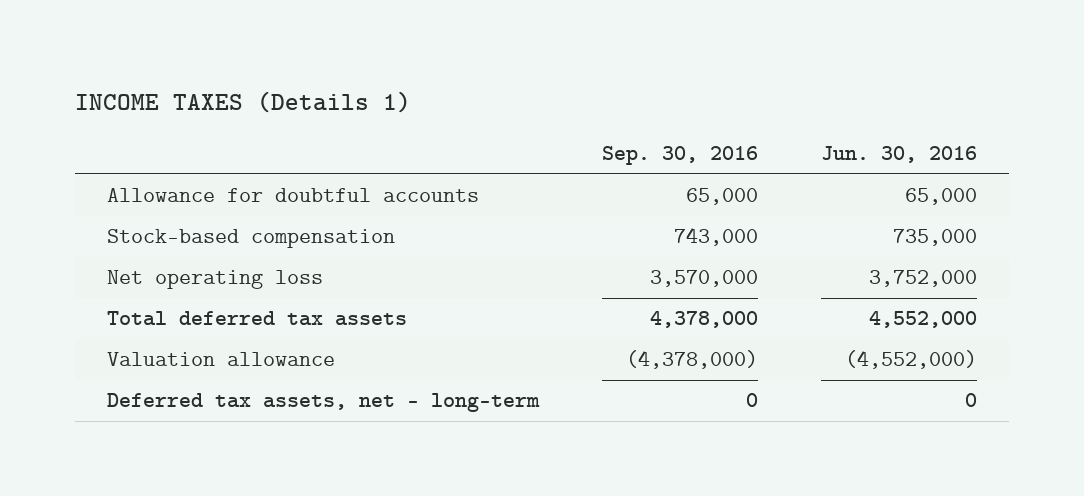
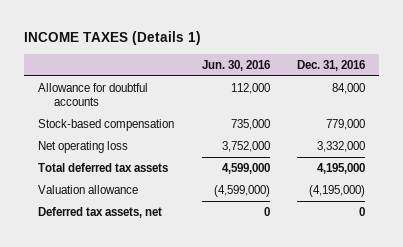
[602,146,759,166] Sep. 30, 2016 -> none
none -> [297,59,366,71] Dec. 31, 2016
[905,188,978,206] 65,000 -> [230,83,270,95] 112,000
[869,311,978,329] 4,552,000 -> [221,163,270,175] 4,599,000
[845,350,978,370] (4,552,000) -> [213,185,270,198] (4,599,000)
[106,393,540,413] Deferred tax assets, net - long-term -> [37,207,162,219] Deferred tax assets, net

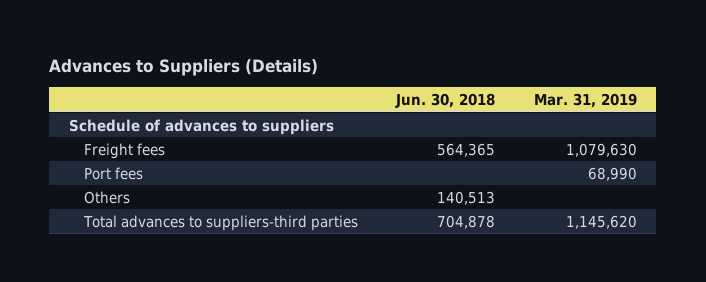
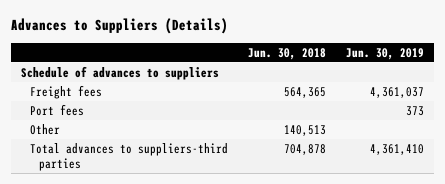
[534,92,638,108] Mar. 31, 2019 -> none
none -> [346,47,425,60] Jun. 30, 2019
[83,190,130,204] Others -> [29,123,60,135] Other

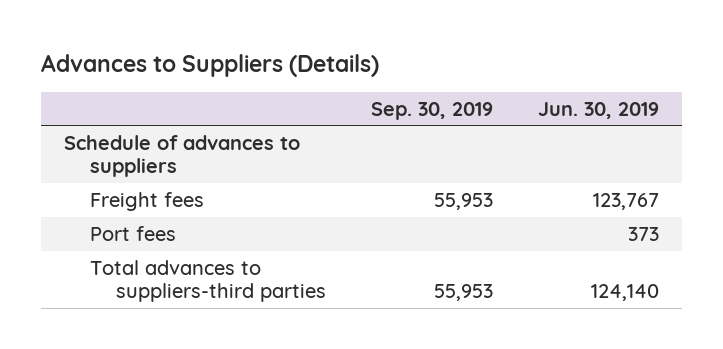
[247,47,326,60] Jun. 30, 2018 -> none
none -> [371,101,494,120] Sep. 30, 2019
[370,86,425,98] 4,361,037 -> [593,192,660,210] 123,767
[29,123,60,135] Other -> none
[370,143,425,155] 4,361,410 -> [591,284,660,302] 124,140

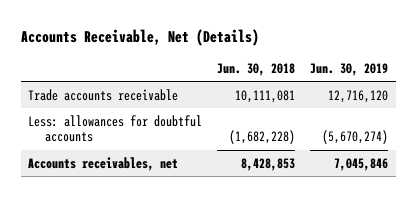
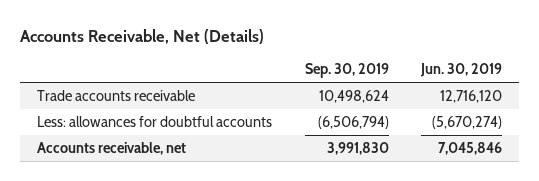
[217,62,296,76] Jun. 30, 2018 -> none
none -> [304,63,389,79] Sep. 30, 2019
[28,156,179,171] Accounts receivables, net -> [36,141,186,155] Accounts receivable, net

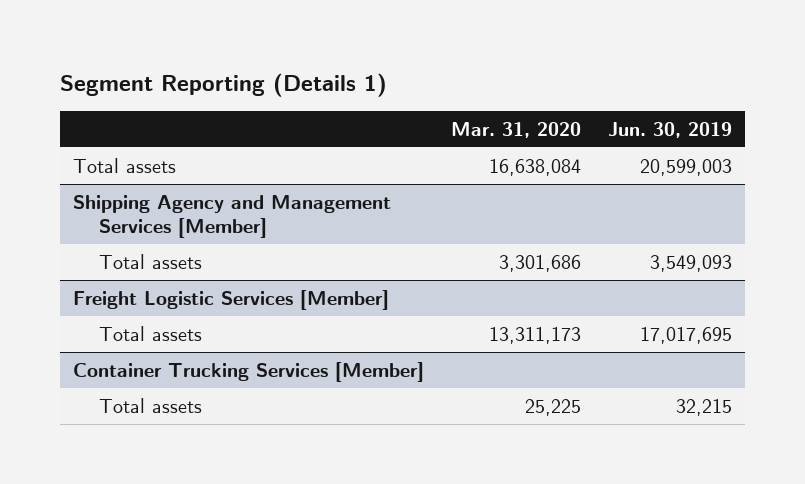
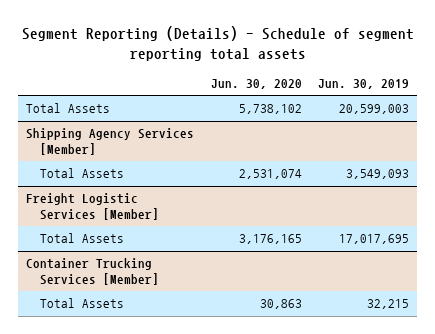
[59,73,387,98] Segment Reporting (Details 1) -> [21,25,414,61] Segment Reporting (Details) - Schedule of segment reporting total assets
[450,122,581,139] Mar. 31, 2020 -> none
none -> [210,79,302,90] Jun. 30, 2020
[73,157,177,173] Total assets -> [26,103,111,114] Total Assets
[73,194,392,239] Shipping Agency and Management Services [Member] -> [26,128,195,155] Shipping Agency Services [Member]
[99,253,203,269] Total assets -> [40,168,125,179] Total Assets
[99,325,203,341] Total assets -> [40,233,125,244] Total Assets
[99,397,203,413] Total assets -> [40,298,125,309] Total Assets

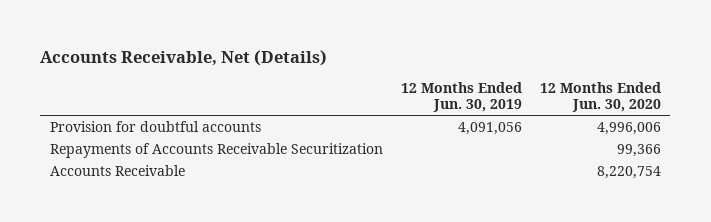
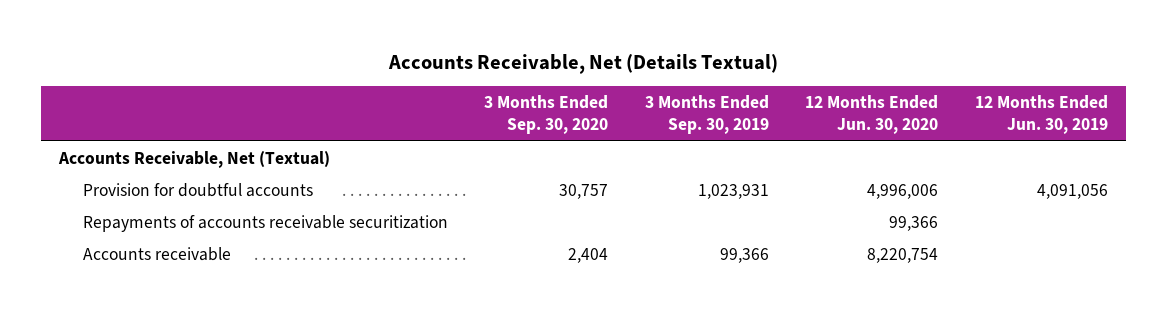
[40,49,328,66] Accounts Receivable, Net (Details) -> [387,53,778,74] Accounts Receivable, Net (Details Textual)
none -> [484,95,609,135] 3 Months Ended Sep. 30, 2020
none -> [644,95,769,135] 3 Months Ended Sep. 30, 2019
none -> [58,150,331,168] Accounts Receivable, Net (Textual)
[49,142,383,158] Repayments of Accounts Receivable Securitization -> [82,214,448,232] Repayments of accounts receivable securitization
[49,164,185,176] Accounts Receivable -> [82,246,231,261] Accounts receivable

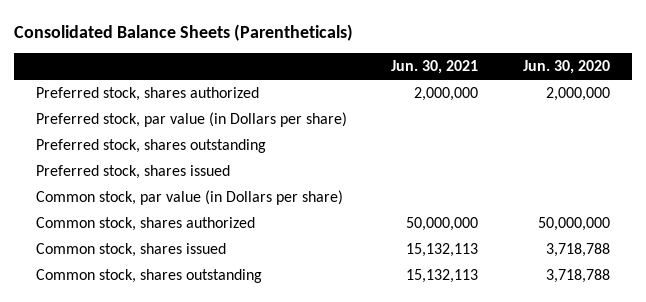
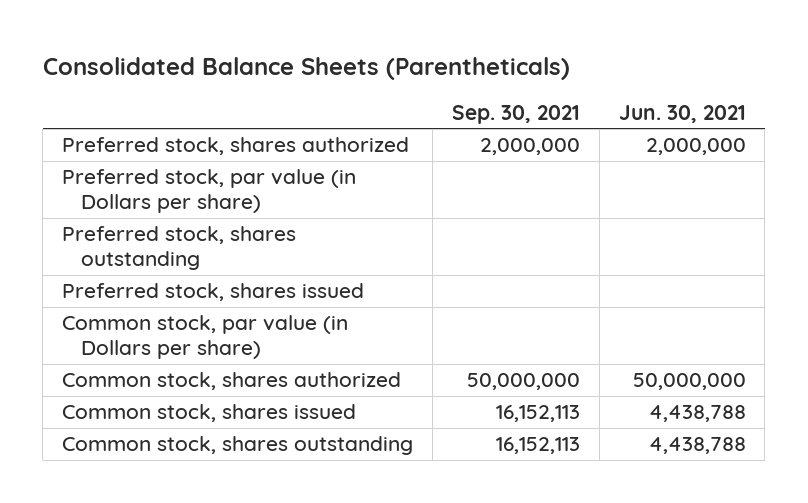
[522,60,610,75] Jun. 30, 2020 -> none
none -> [451,104,580,124] Sep. 30, 2021
[406,243,479,258] 15,132,113 -> [648,405,746,423] 4,438,788
[406,269,479,284] 15,132,113 -> [648,437,746,455] 4,438,788

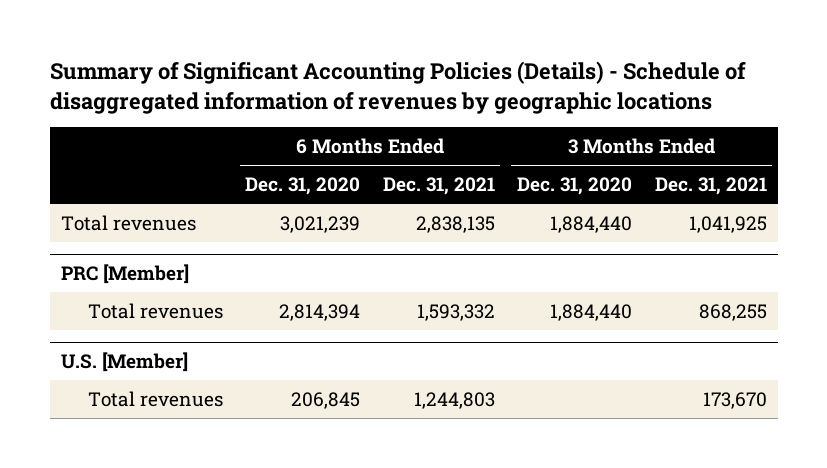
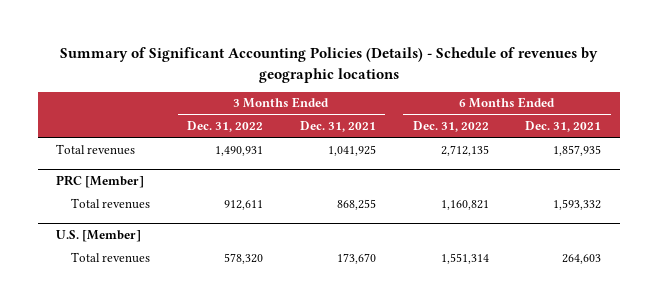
[49,61,746,114] Summary of Significant Accounting Policies (Details) - Schedule of disaggregated information of revenues by geographic locations -> [59,47,598,83] Summary of Significant Accounting Policies (Details) - Schedule of revenues by geographic locations
[245,177,361,196] Dec. 31, 2020 -> none
[517,177,633,196] Dec. 31, 2020 -> none
none -> [186,121,263,133] Dec. 31, 2022
none -> [412,121,489,133] Dec. 31, 2022
[415,215,495,233] 2,838,135 -> [553,144,602,156] 1,857,935
[413,391,495,409] 1,244,803 -> [562,253,602,264] 264,603

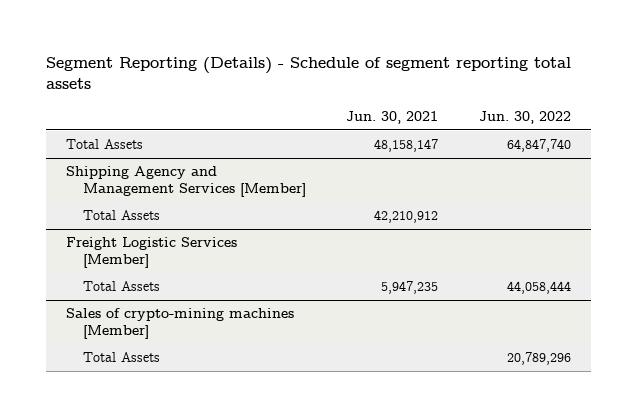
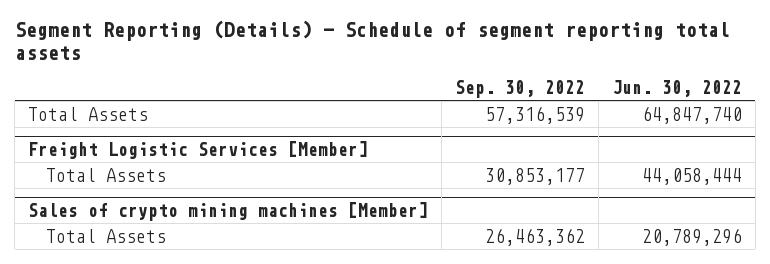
[346,111,439,125] Jun. 30, 2021 -> none
none -> [454,79,585,98] Sep. 30, 2022
[66,166,307,197] Shipping Agency and Management Services [Member] -> none
[83,210,161,221] Total Assets -> none
[66,308,295,339] Sales of crypto-mining machines [Member] -> [28,201,429,221] Sales of crypto mining machines [Member]

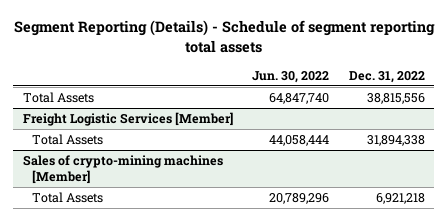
[454,79,585,98] Sep. 30, 2022 -> none
none -> [348,70,425,83] Dec. 31, 2022
[28,201,429,221] Sales of crypto mining machines [Member] -> [22,155,223,185] Sales of crypto-mining machines [Member]

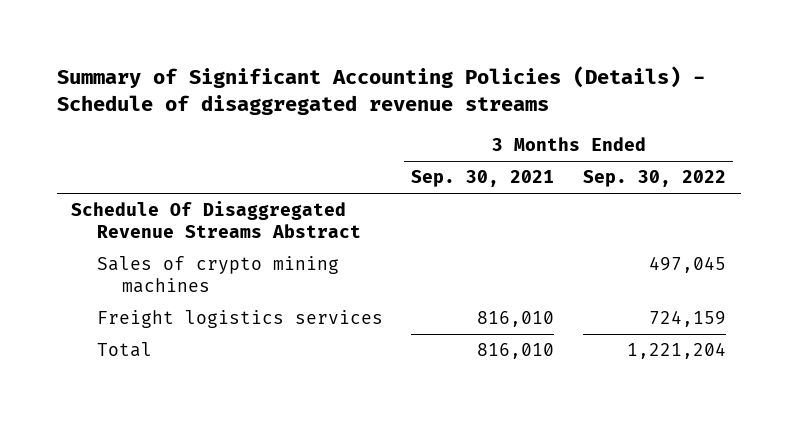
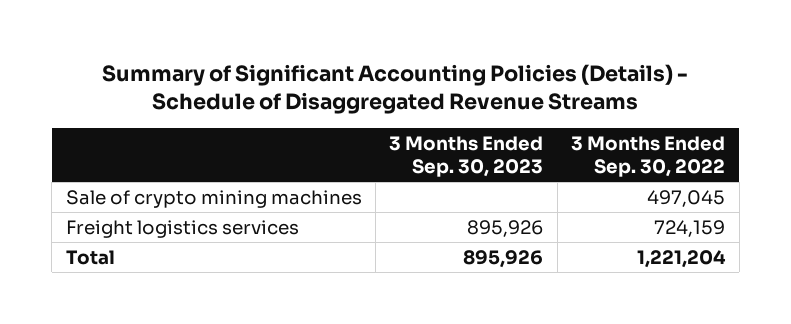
[56,65,705,116] Summary of Significant Accounting Policies (Details) - Schedule of disaggregated revenue streams -> [102,63,689,115] Summary of Significant Accounting Policies (Details) - Schedule of Disaggregated Revenue Streams
[411,170,555,188] Sep. 30, 2021 -> none
none -> [389,135,544,177] 3 Months Ended Sep. 30, 2023
[71,201,361,238] Schedule Of Disaggregated Revenue Streams Abstract -> none
[96,256,339,293] Sales of crypto mining machines -> [65,189,362,208] Sale of crypto mining machines

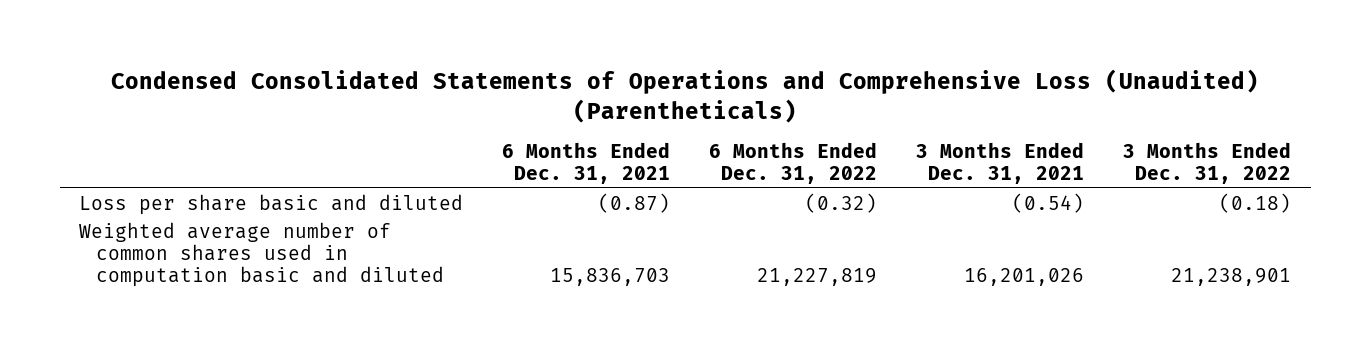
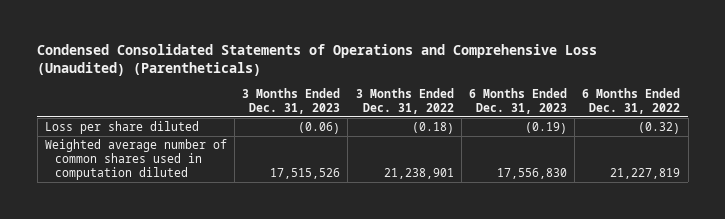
[502,142,671,185] 6 Months Ended Dec. 31, 2021 -> none
[916,142,1085,185] 3 Months Ended Dec. 31, 2021 -> none
none -> [242,88,341,114] 3 Months Ended Dec. 31, 2023
none -> [468,88,567,114] 6 Months Ended Dec. 31, 2023
[79,193,464,215] Loss per share basic and diluted -> [44,121,199,135] Loss per share diluted
[79,221,445,287] Weighted average number of common shares used in computation basic and diluted -> [44,139,227,180] Weighted average number of common shares used in computation diluted

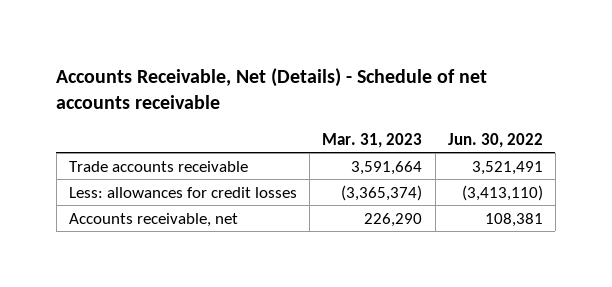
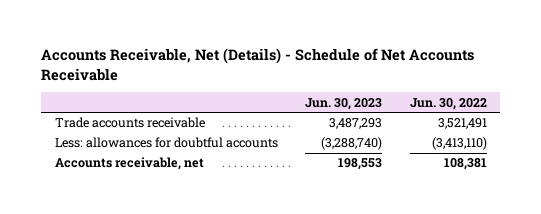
[56,67,488,110] Accounts Receivable, Net (Details) - Schedule of net accounts receivable -> [41,48,475,81] Accounts Receivable, Net (Details) - Schedule of Net Accounts Receivable
[322,132,423,148] Mar. 31, 2023 -> none
none -> [305,97,383,110] Jun. 30, 2023
[68,186,297,198] Less: allowances for credit losses -> [54,137,278,149] Less: allowances for doubtful accounts

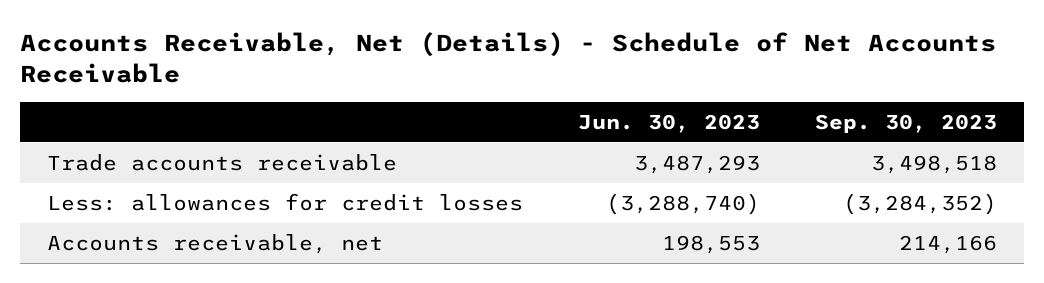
[409,97,487,110] Jun. 30, 2022 -> none
none -> [814,113,997,133] Sep. 30, 2023
[54,137,278,149] Less: allowances for doubtful accounts -> [47,192,524,211] Less: allowances for credit losses

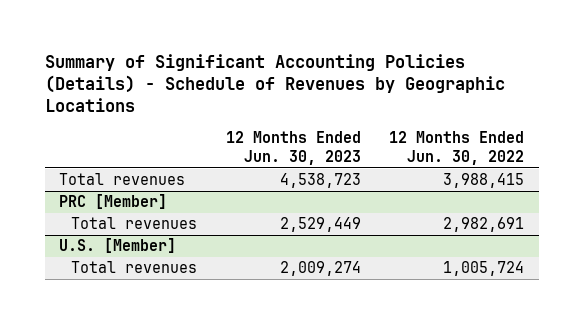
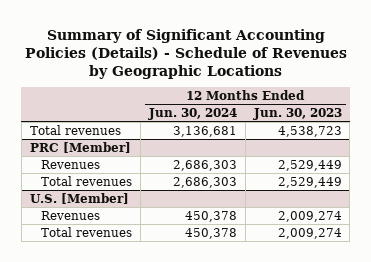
[389,131,525,166] 12 Months Ended Jun. 30, 2022 -> none
none -> [147,108,237,121] Jun. 30, 2024
none -> [41,159,101,169] Revenues
none -> [41,210,101,220] Revenues

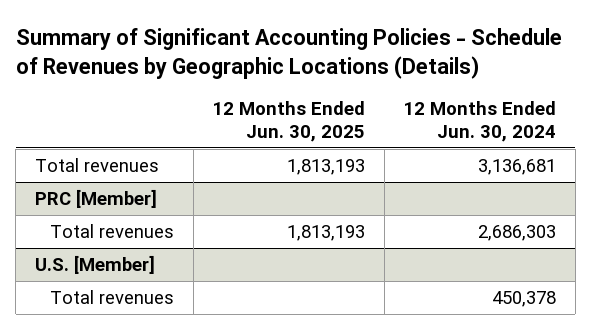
[24,28,347,79] Summary of Significant Accounting Policies (Details) - Schedule of Revenues by Geographic Locations -> [15,27,562,79] Summary of Significant Accounting Policies - Schedule of Revenues by Geographic Locations (Details)
[252,108,342,121] Jun. 30, 2023 -> none
none -> [212,101,366,142] 12 Months Ended Jun. 30, 2025
[41,159,101,169] Revenues -> none
[41,210,101,220] Revenues -> none

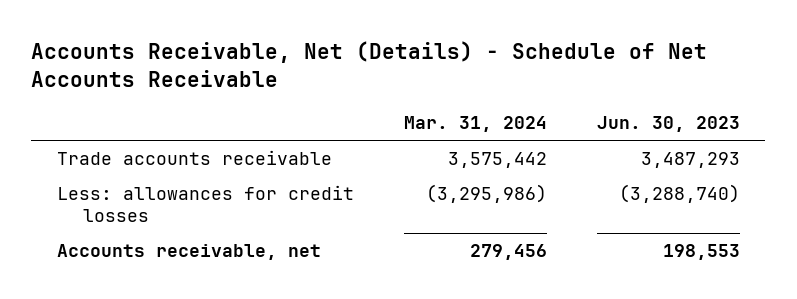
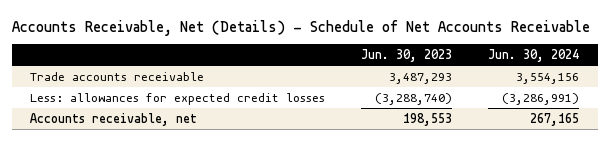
[403,116,547,133] Mar. 31, 2024 -> none
none -> [488,49,580,63] Jun. 30, 2024
[56,184,354,223] Less: allowances for credit losses -> [30,92,326,105] Less: allowances for expected credit losses

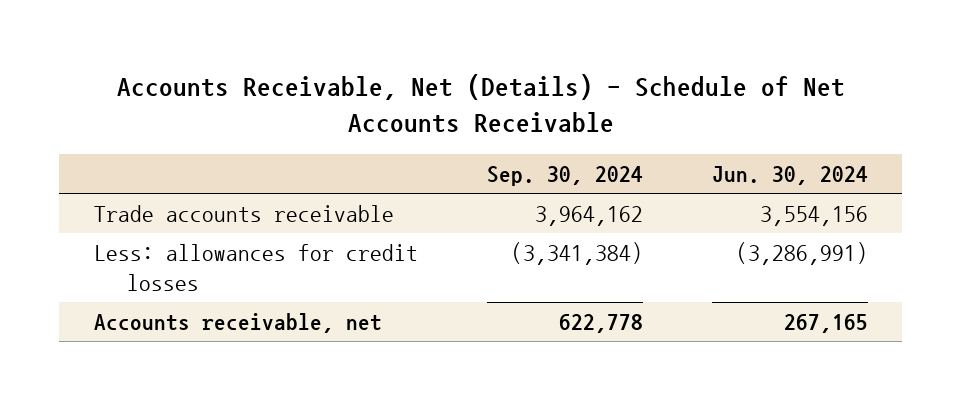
[361,49,453,63] Jun. 30, 2023 -> none
none -> [486,165,643,186] Sep. 30, 2024
[30,92,326,105] Less: allowances for expected credit losses -> [93,243,418,291] Less: allowances for credit losses

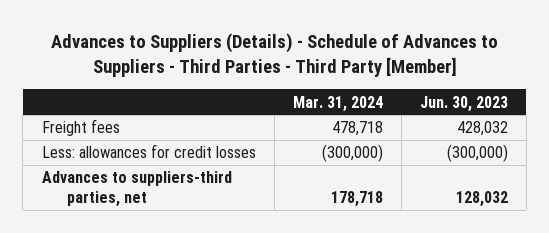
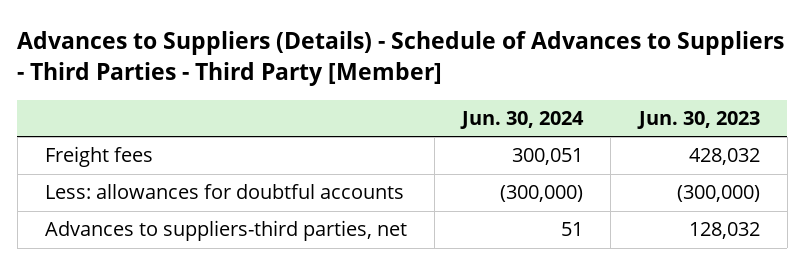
[292,95,383,112] Mar. 31, 2024 -> none
none -> [460,111,585,130] Jun. 30, 2024
[41,144,256,159] Less: allowances for credit losses -> [45,184,405,200] Less: allowances for doubtful accounts

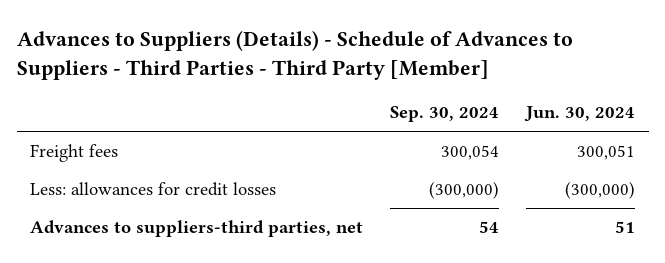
[636,111,760,130] Jun. 30, 2023 -> none
none -> [390,106,500,123] Sep. 30, 2024
[45,184,405,200] Less: allowances for doubtful accounts -> [30,181,277,196] Less: allowances for credit losses

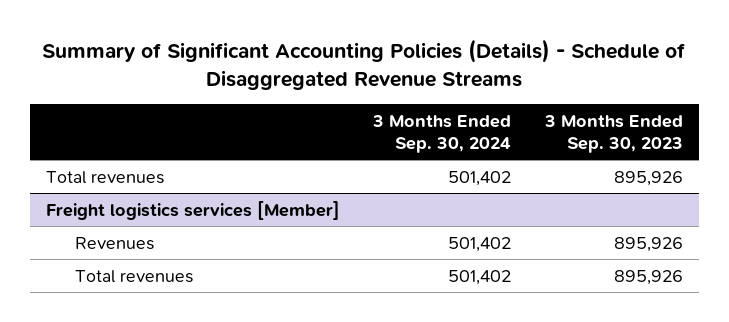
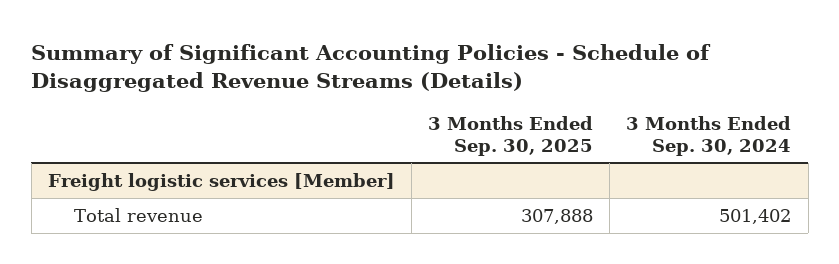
[42,38,687,91] Summary of Significant Accounting Policies (Details) - Schedule of Disaggregated Revenue Streams -> [31,43,712,92] Summary of Significant Accounting Policies - Schedule of Disaggregated Revenue Streams (Details)
[543,115,683,153] 3 Months Ended Sep. 30, 2023 -> none
none -> [428,116,594,156] 3 Months Ended Sep. 30, 2025
[46,170,165,184] Total revenues -> none
[75,269,194,283] Total revenues -> none
[46,200,341,220] Freight logistics services [Member] -> [47,172,395,191] Freight logistic services [Member]
[75,236,155,250] Revenues -> [74,207,204,222] Total revenue

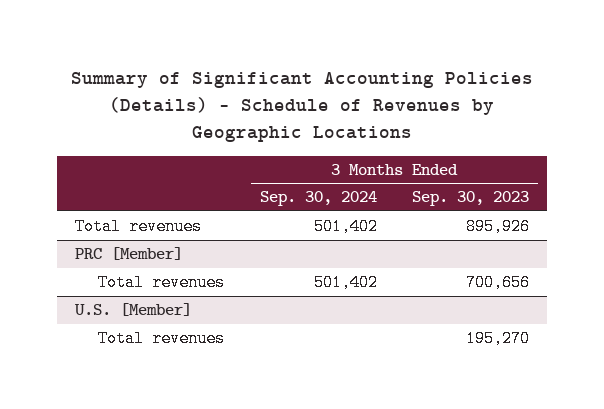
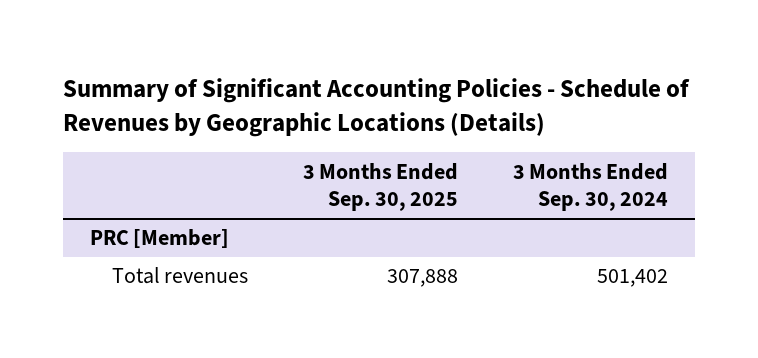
[70,72,533,143] Summary of Significant Accounting Policies (Details) - Schedule of Revenues by Geographic Locations -> [63,77,691,137] Summary of Significant Accounting Policies - Schedule of Revenues by Geographic Locations (Details)
[411,191,529,207] Sep. 30, 2023 -> none
none -> [302,162,458,212] 3 Months Ended Sep. 30, 2025
[74,218,202,236] Total revenues -> none
[73,303,192,317] U.S. [Member] -> none
[98,330,226,348] Total revenues -> none

